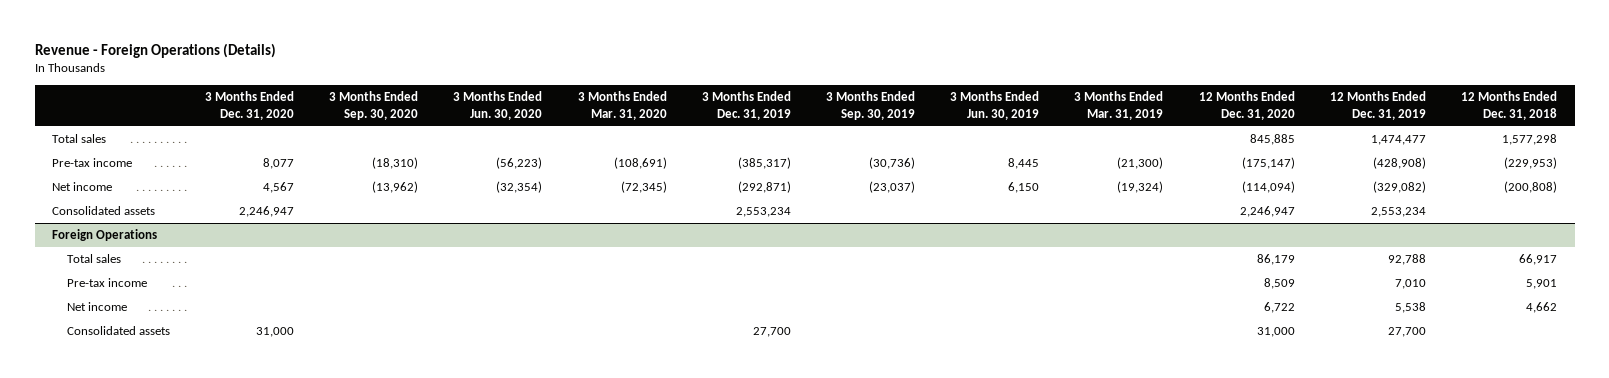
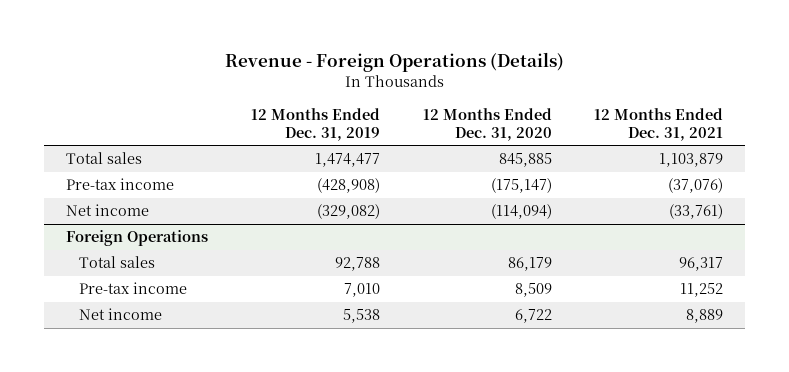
[204,91,294,120] 3 Months Ended Dec. 31, 2020 -> none
[329,91,419,120] 3 Months Ended Sep. 30, 2020 -> none
[453,91,543,120] 3 Months Ended Jun. 30, 2020 -> none
[577,91,667,120] 3 Months Ended Mar. 31, 2020 -> none
[701,91,791,120] 3 Months Ended Dec. 31, 2019 -> none
[825,91,915,120] 3 Months Ended Sep. 30, 2019 -> none
[950,91,1040,120] 3 Months Ended Jun. 30, 2019 -> none
[1074,91,1164,120] 3 Months Ended Mar. 31, 2019 -> none
[1461,91,1558,120] 12 Months Ended Dec. 31, 2018 -> none
none -> [594,108,724,141] 12 Months Ended Dec. 31, 2021
[52,206,156,216] Consolidated assets -> none
[66,326,170,336] Consolidated assets -> none

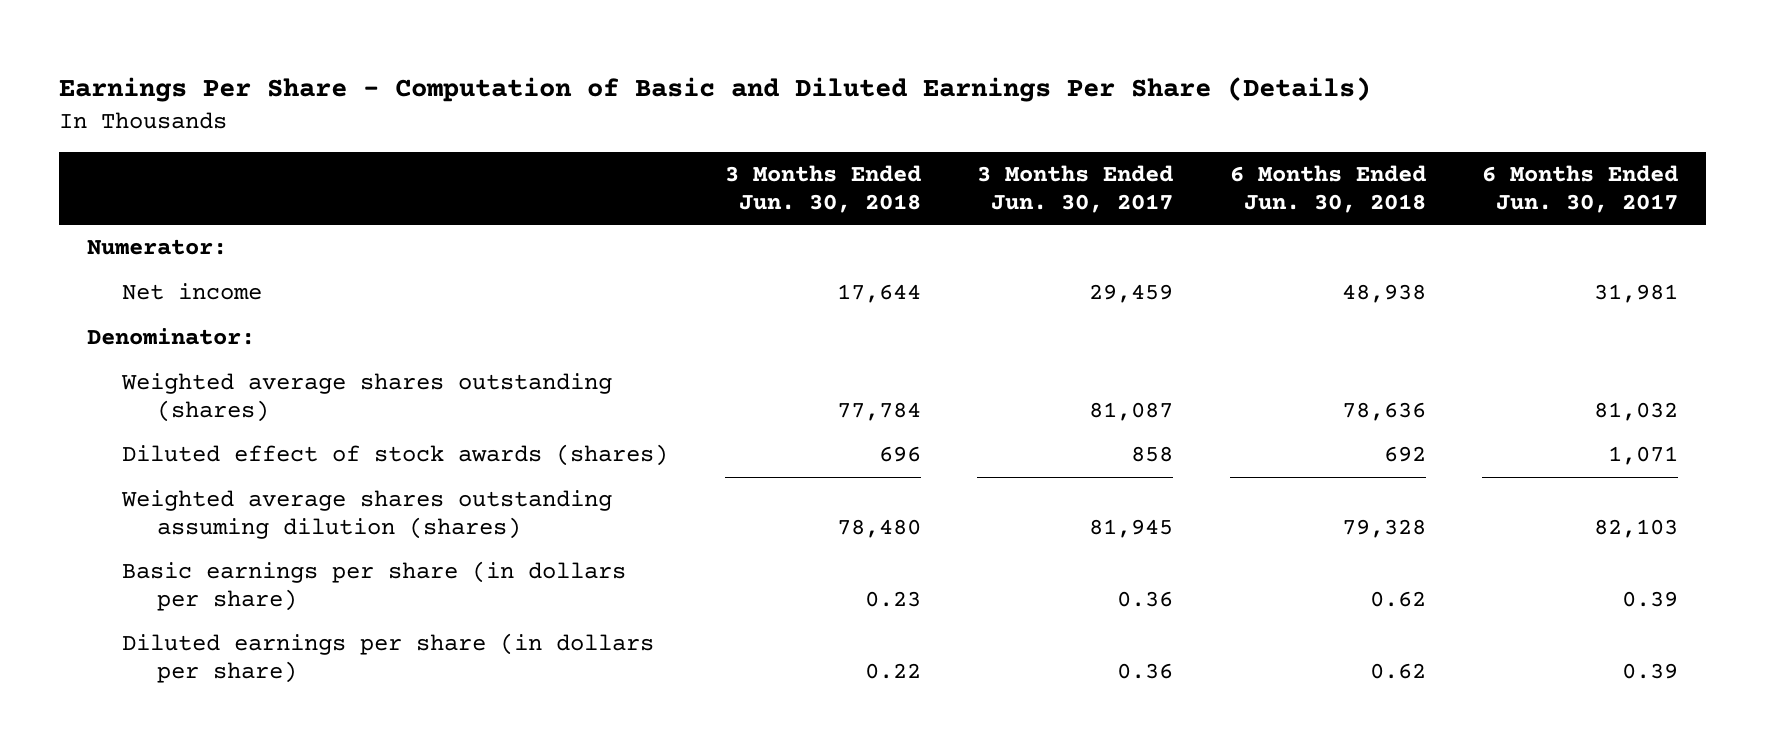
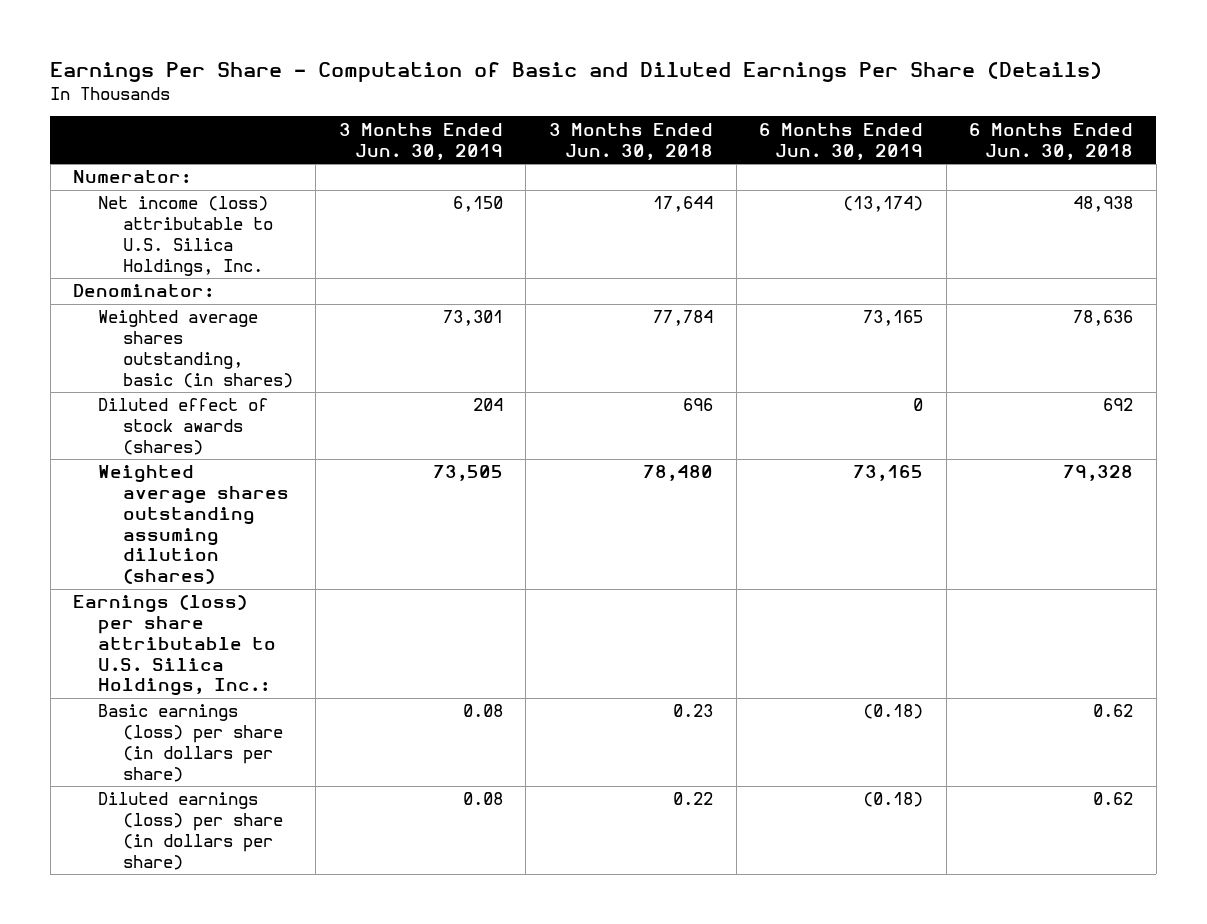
[977,165,1174,213] 3 Months Ended Jun. 30, 2017 -> none
[1482,165,1679,213] 6 Months Ended Jun. 30, 2017 -> none
none -> [338,122,503,160] 3 Months Ended Jun. 30, 2019
none -> [759,122,924,160] 6 Months Ended Jun. 30, 2019
[122,283,263,301] Net income -> [98,196,273,276] Net income (loss) attributable to U.S. Silica Holdings, Inc.
[121,373,613,422] Weighted average shares outstanding (shares) -> [98,310,293,388] Weighted average shares outstanding, basic (in shares)
none -> [73,595,277,697] Earnings (loss) per share attributable to U.S. Silica Holdings, Inc.:
[122,561,627,611] Basic earnings per share (in dollars per share) -> [98,704,283,782] Basic earnings (loss) per share (in dollars per share)
[122,633,655,683] Diluted earnings per share (in dollars per share) -> [98,792,283,870] Diluted earnings (loss) per share (in dollars per share)

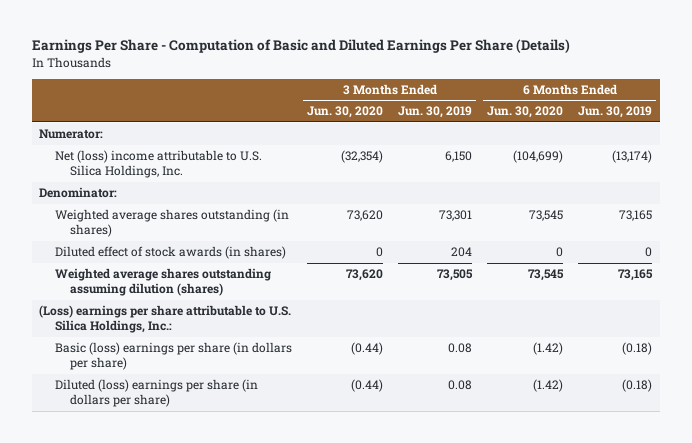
[548,122,713,160] 3 Months Ended Jun. 30, 2018 -> none
[969,122,1134,160] 6 Months Ended Jun. 30, 2018 -> none
none -> [307,106,384,119] Jun. 30, 2020
none -> [487,106,564,119] Jun. 30, 2020
[98,196,273,276] Net income (loss) attributable to U.S. Silica Holdings, Inc. -> [54,150,262,179] Net (loss) income attributable to U.S. Silica Holdings, Inc.
[98,310,293,388] Weighted average shares outstanding, basic (in shares) -> [54,209,289,238] Weighted average shares outstanding (in shares)
[98,398,269,455] Diluted effect of stock awards (shares) -> [54,246,286,260] Diluted effect of stock awards (in shares)
[73,595,277,697] Earnings (loss) per share attributable to U.S. Silica Holdings, Inc.: -> [39,305,292,334] (Loss) earnings per share attributable to U.S. Silica Holdings, Inc.:
[98,704,283,782] Basic earnings (loss) per share (in dollars per share) -> [54,342,292,371] Basic (loss) earnings per share (in dollars per share)
[98,792,283,870] Diluted earnings (loss) per share (in dollars per share) -> [54,379,258,408] Diluted (loss) earnings per share (in dollars per share)

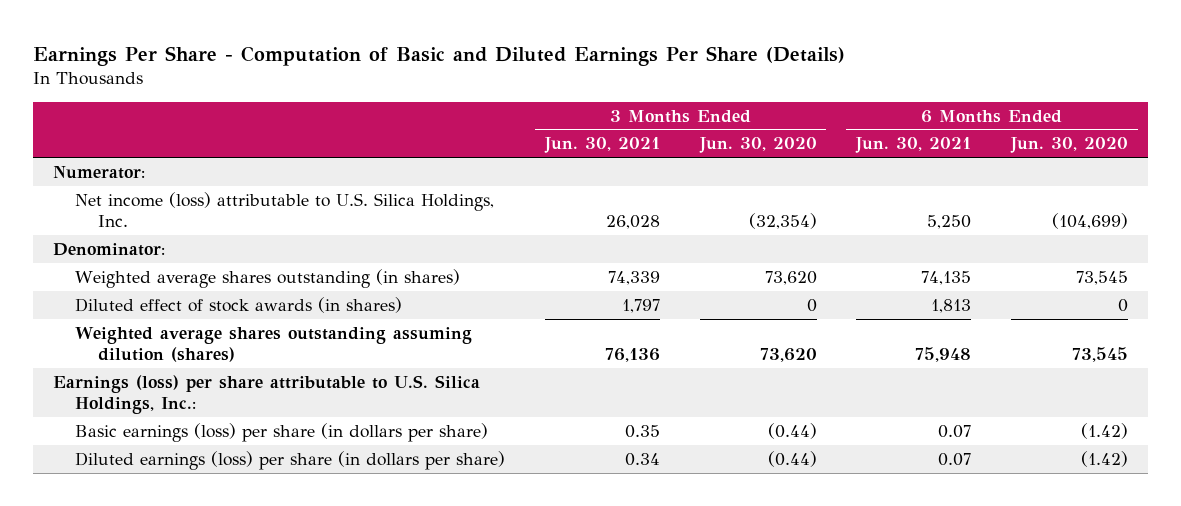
[398,106,473,119] Jun. 30, 2019 -> none
[578,106,653,119] Jun. 30, 2019 -> none
none -> [543,137,660,154] Jun. 30, 2021
none -> [855,137,972,154] Jun. 30, 2021
[54,150,262,179] Net (loss) income attributable to U.S. Silica Holdings, Inc. -> [75,191,495,228] Net income (loss) attributable to U.S. Silica Holdings, Inc.
[39,305,292,334] (Loss) earnings per share attributable to U.S. Silica Holdings, Inc.: -> [53,374,481,415] Earnings (loss) per share attributable to U.S. Silica Holdings, Inc.:
[54,342,292,371] Basic (loss) earnings per share (in dollars per share) -> [75,422,489,442] Basic earnings (loss) per share (in dollars per share)
[54,379,258,408] Diluted (loss) earnings per share (in dollars per share) -> [75,450,506,470] Diluted earnings (loss) per share (in dollars per share)

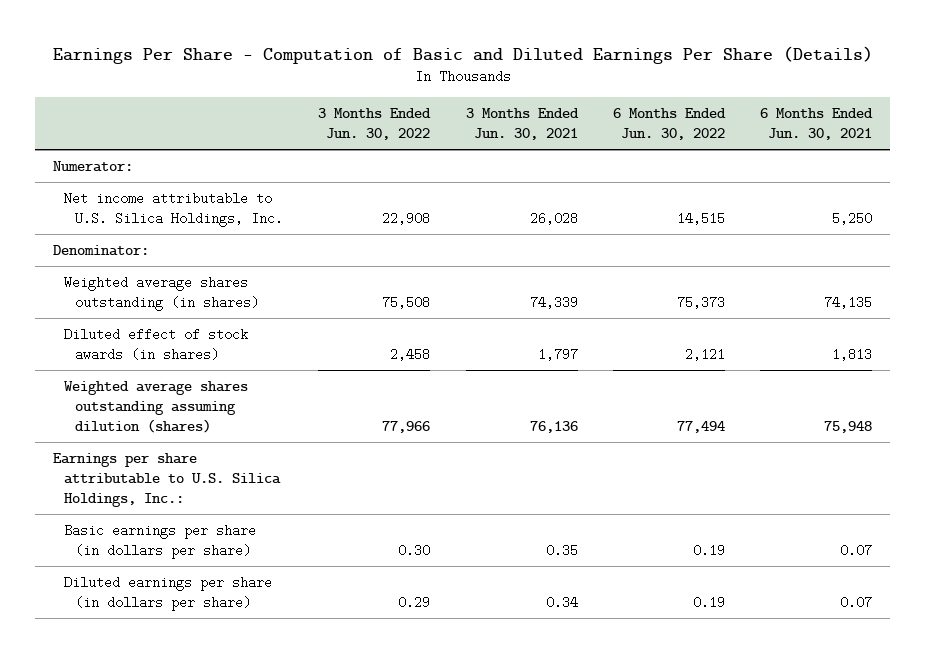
[698,137,817,154] Jun. 30, 2020 -> none
[1009,137,1128,154] Jun. 30, 2020 -> none
none -> [318,107,432,140] 3 Months Ended Jun. 30, 2022
none -> [612,107,726,140] 6 Months Ended Jun. 30, 2022
[75,191,495,228] Net income (loss) attributable to U.S. Silica Holdings, Inc. -> [63,191,284,227] Net income attributable to U.S. Silica Holdings, Inc.
[53,374,481,415] Earnings (loss) per share attributable to U.S. Silica Holdings, Inc.: -> [52,452,281,507] Earnings per share attributable to U.S. Silica Holdings, Inc.:
[75,422,489,442] Basic earnings (loss) per share (in dollars per share) -> [63,523,256,559] Basic earnings per share (in dollars per share)
[75,450,506,470] Diluted earnings (loss) per share (in dollars per share) -> [63,575,272,611] Diluted earnings per share (in dollars per share)

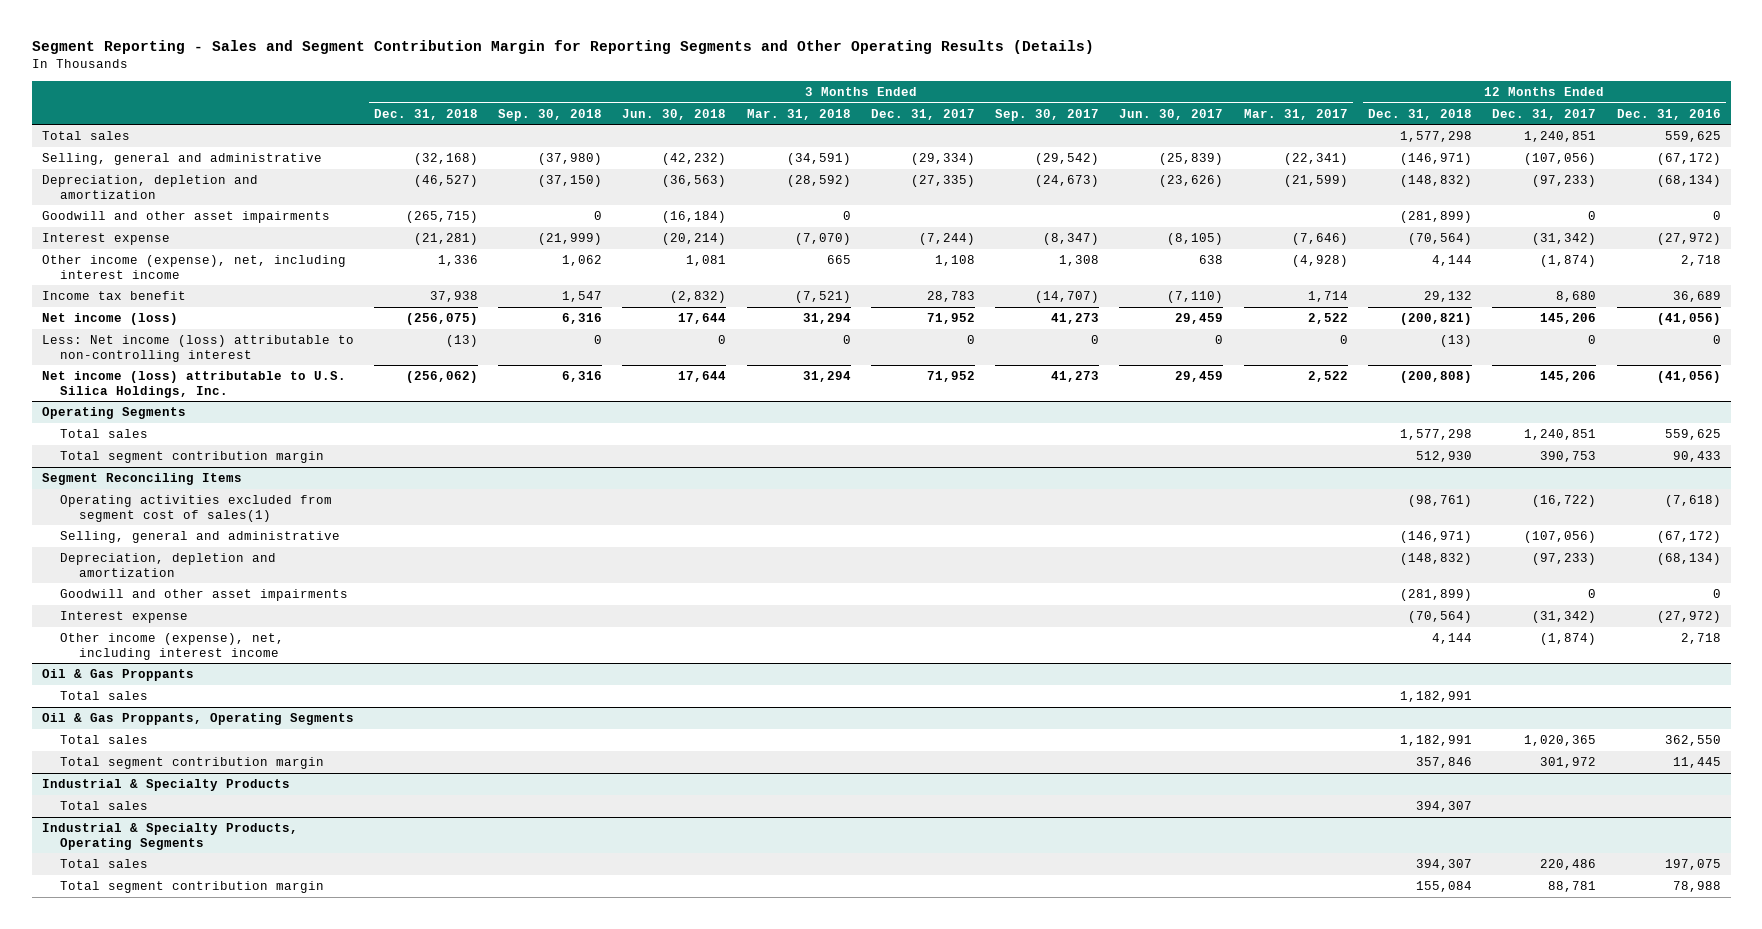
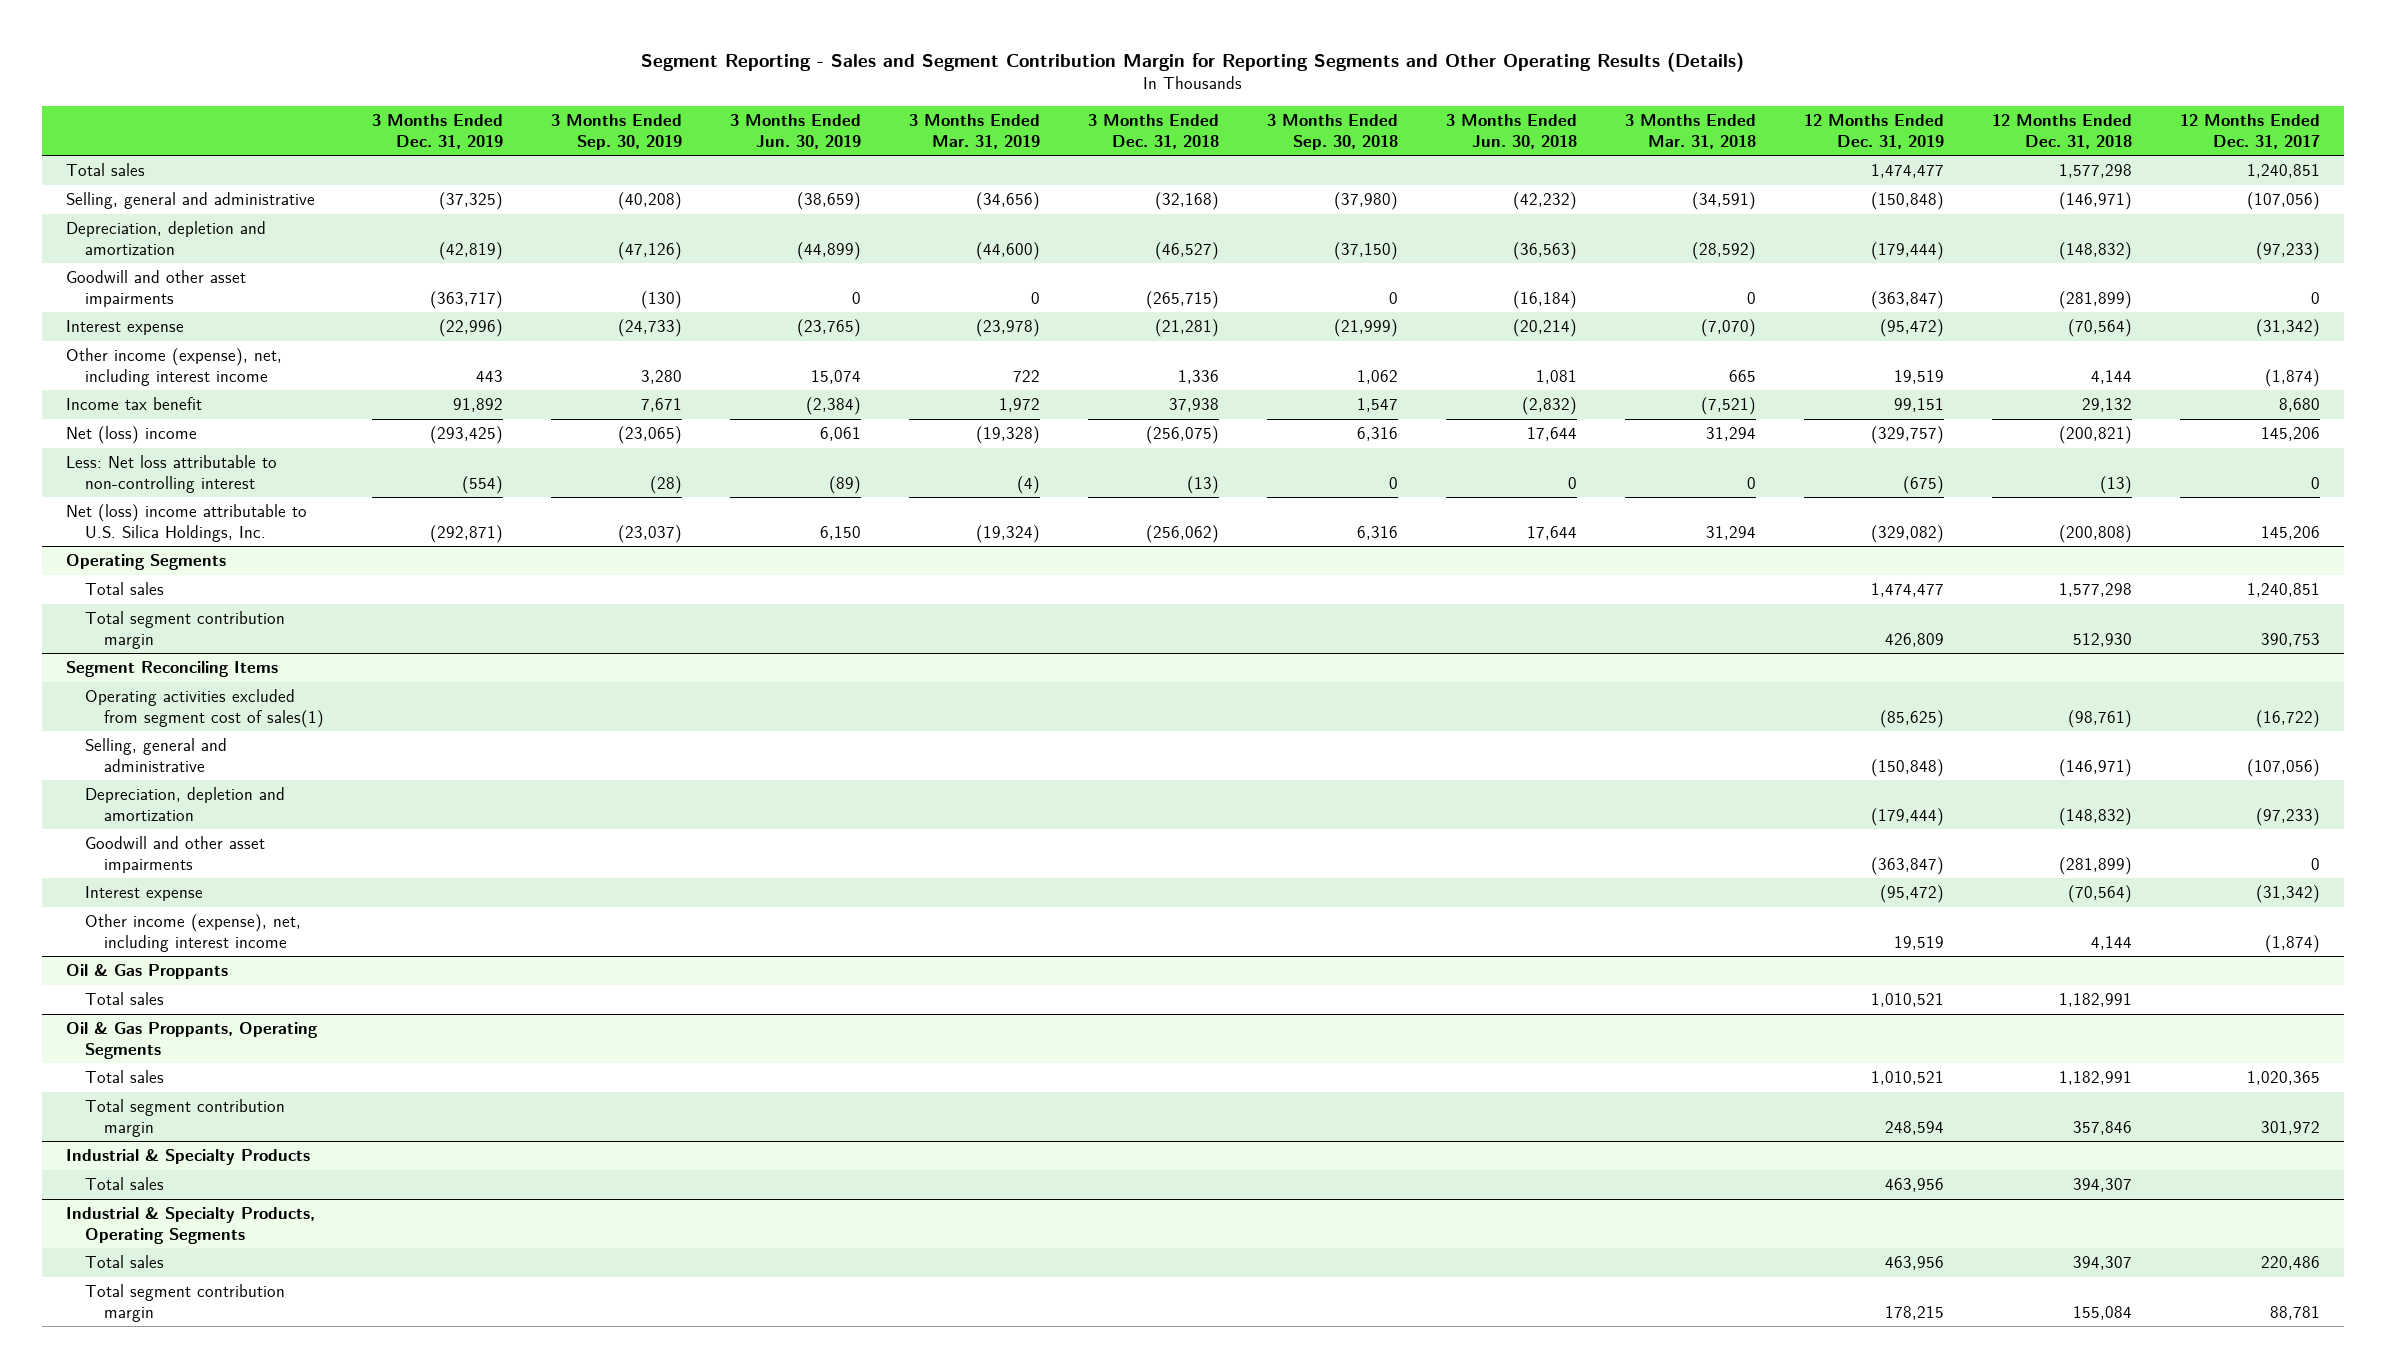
[870,108,975,120] Dec. 31, 2017 -> none
[995,108,1100,121] Sep. 30, 2017 -> none
[1119,108,1224,120] Jun. 30, 2017 -> none
[1243,108,1348,120] Mar. 31, 2017 -> none
[1616,108,1721,120] Dec. 31, 2016 -> none
none -> [372,114,504,149] 3 Months Ended Dec. 31, 2019
none -> [551,114,683,150] 3 Months Ended Sep. 30, 2019
none -> [730,114,862,149] 3 Months Ended Jun. 30, 2019
none -> [909,114,1041,149] 3 Months Ended Mar. 31, 2019
none -> [1804,114,1945,149] 12 Months Ended Dec. 31, 2019
[41,313,178,326] Net income (loss) -> [65,426,197,445] Net (loss) income
[41,335,354,362] Less: Net income (loss) attributable to non-controlling interest -> [65,455,277,493] Less: Net loss attributable to non-controlling interest
[41,371,346,398] Net income (loss) attributable to U.S. Silica Holdings, Inc. -> [65,504,307,542] Net (loss) income attributable to U.S. Silica Holdings, Inc.

